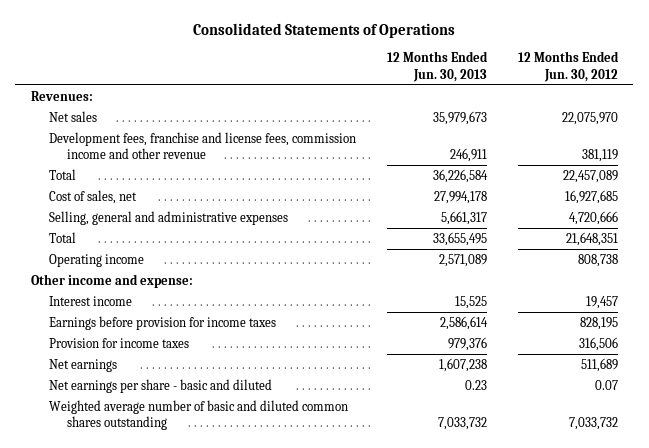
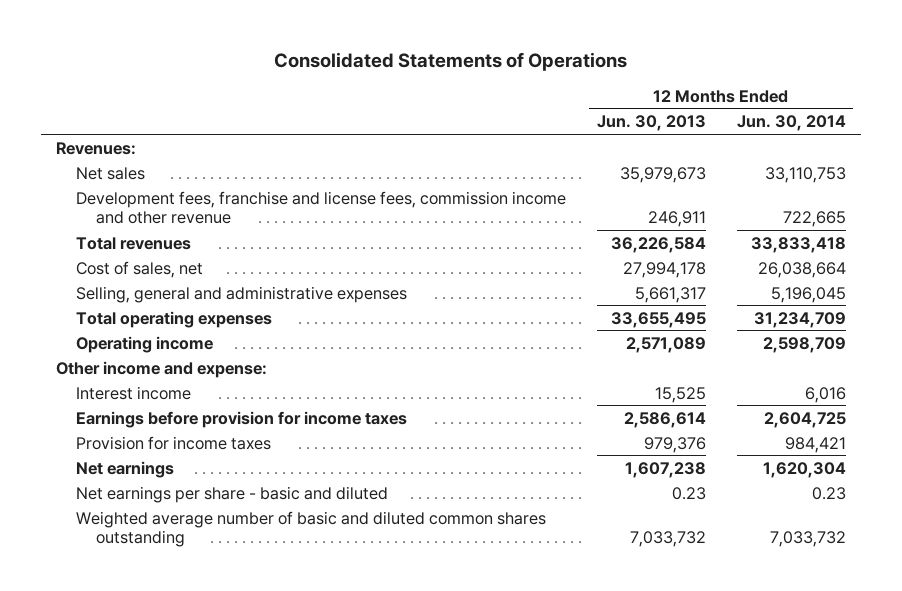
[517,51,619,82] 12 Months Ended Jun. 30, 2012 -> none
none -> [736,115,846,132] Jun. 30, 2014
[48,168,76,180] Total -> [76,236,192,250] Total revenues
[48,231,76,243] Total -> [76,310,273,328] Total operating expenses

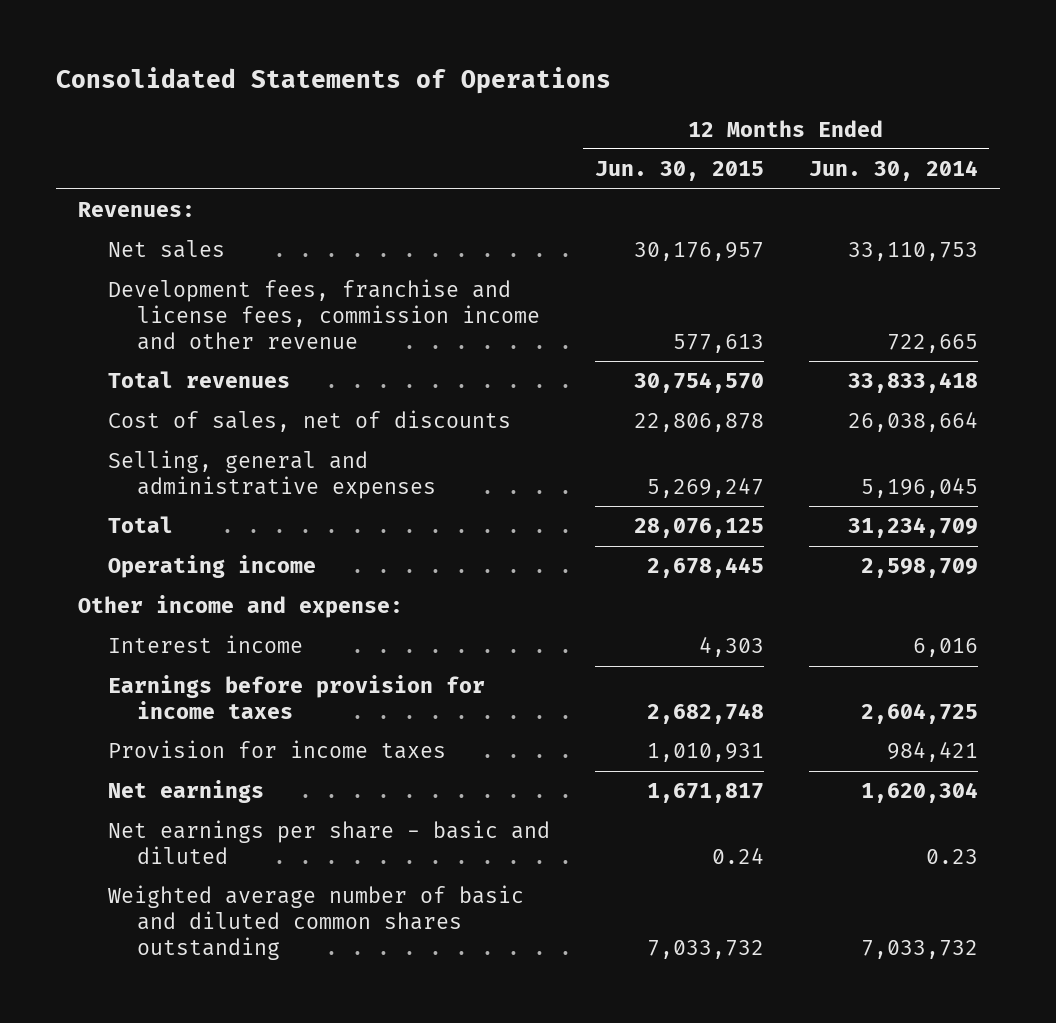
[596,115,706,132] Jun. 30, 2013 -> none
none -> [594,161,764,182] Jun. 30, 2015
[76,260,204,278] Cost of sales, net -> [107,410,511,433] Cost of sales, net of discounts
[76,310,273,328] Total operating expenses -> [107,516,173,534] Total

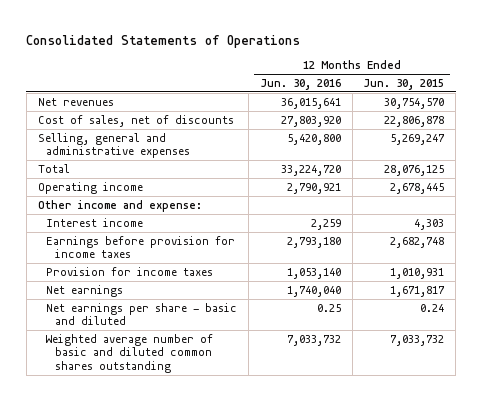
[808,160,978,182] Jun. 30, 2014 -> none
none -> [259,78,341,90] Jun. 30, 2016
[78,202,196,218] Revenues: -> none
[107,240,225,259] Net sales -> none
[107,279,540,350] Development fees, franchise and license fees, commission income and other revenue -> none
[107,371,290,389] Total revenues -> [37,97,114,106] Net revenues

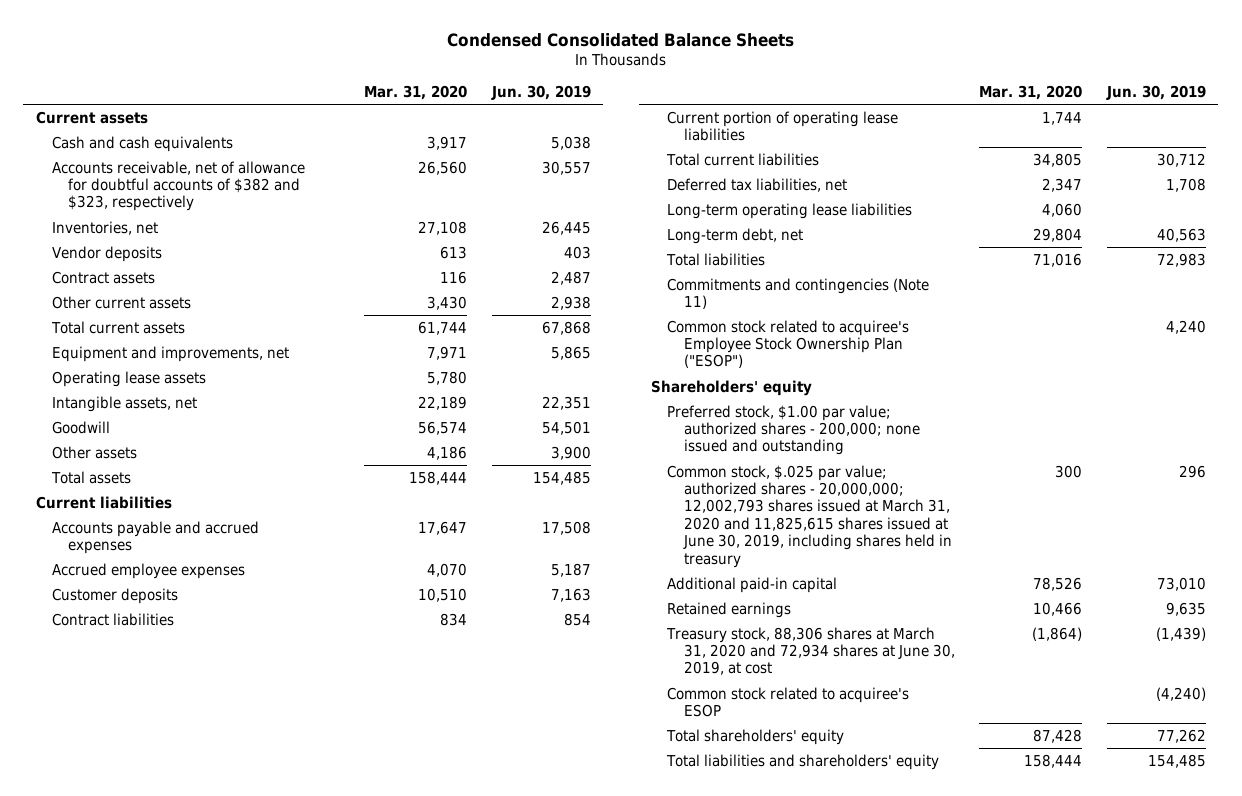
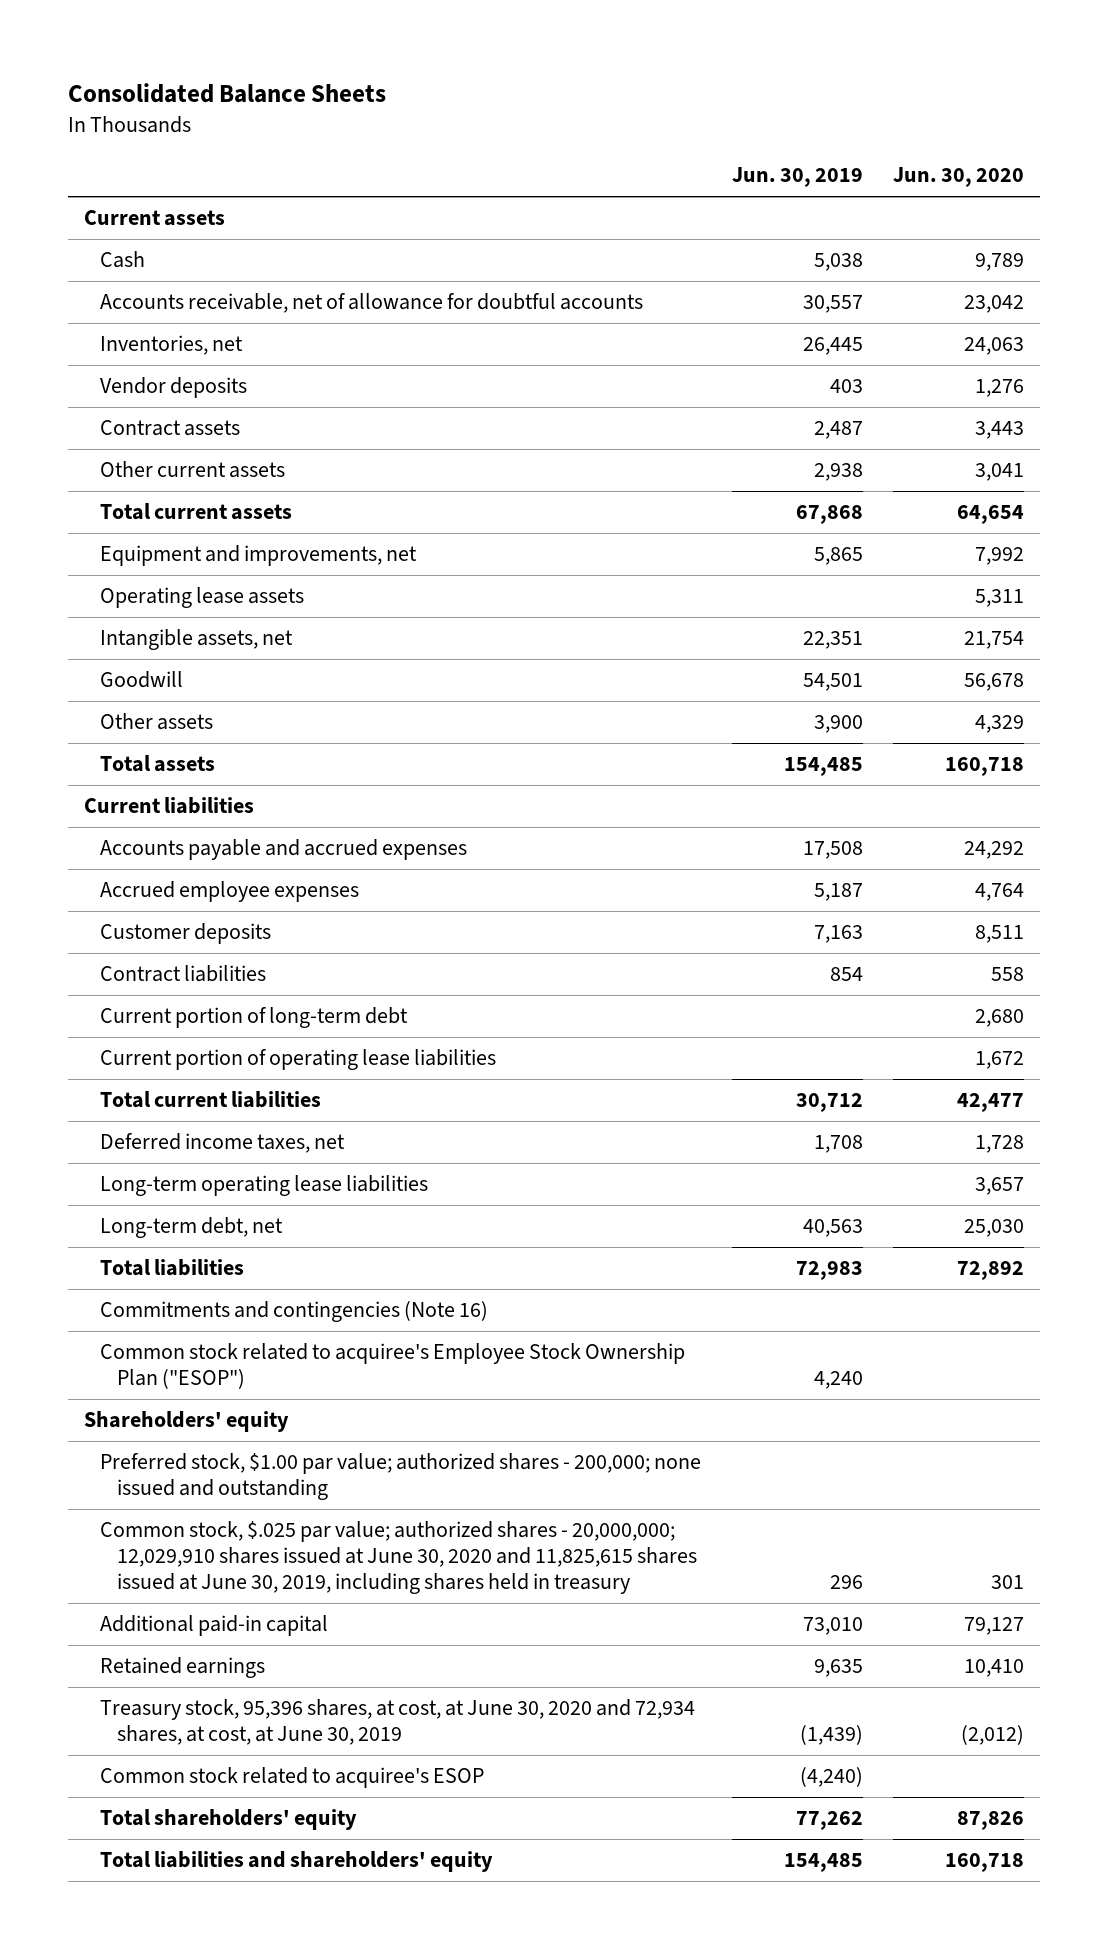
[446,32,794,47] Condensed Consolidated Balance Sheets -> [68,83,387,104] Consolidated Balance Sheets
[364,84,468,100] Mar. 31, 2020 -> none
none -> [893,167,1025,188] Jun. 30, 2020
[52,135,234,152] Cash and cash equivalents -> [100,251,146,269] Cash
[52,160,306,212] Accounts receivable, net of allowance for doubtful accounts of $382 and $323, respectively -> [100,293,644,314] Accounts receivable, net of allowance for doubtful accounts
none -> [100,1007,409,1029] Current portion of long-term debt
[667,177,848,192] Deferred tax liabilities, net -> [100,1133,346,1154] Deferred income taxes, net
[667,277,930,310] Commitments and contingencies (Note 11) -> [100,1301,489,1323] Commitments and contingencies (Note 16)
[667,464,952,568] Common stock, $.025 par value; authorized shares - 20,000,000; 12,002,793 shares issued at March 31, 2020 and 11,825,615 shares issued at June 30, 2019, including shares held in treasury -> [100,1521,698,1594] Common stock, $.025 par value; authorized shares - 20,000,000; 12,029,910 shares issued at June 30, 2020 and 11,825,615 shares issued at June 30, 2019, including shares held in treasury
[666,626,955,676] Treasury stock, 88,306 shares at March 31, 2020 and 72,934 shares at June 30, 2019, at cost -> [100,1699,696,1746] Treasury stock, 95,396 shares, at cost, at June 30, 2020 and 72,934 shares, at cost, at June 30, 2019

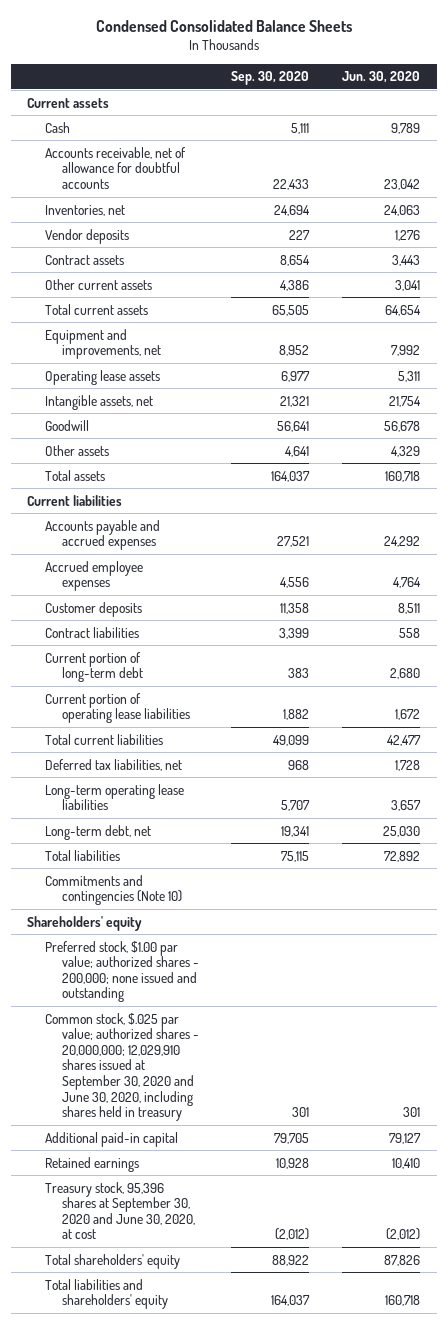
[68,83,387,104] Consolidated Balance Sheets -> [95,19,352,32] Condensed Consolidated Balance Sheets
[731,167,863,188] Jun. 30, 2019 -> none
none -> [231,71,310,86] Sep. 30, 2020
[100,1133,346,1154] Deferred income taxes, net -> [44,758,182,771] Deferred tax liabilities, net
[100,1343,686,1390] Common stock related to acquiree's Employee Stock Ownership Plan ("ESOP") -> none
[100,1301,489,1323] Commitments and contingencies (Note 16) -> [44,874,182,906] Commitments and contingencies (Note 10)
[100,1521,698,1594] Common stock, $.025 par value; authorized shares - 20,000,000; 12,029,910 shares issued at June 30, 2020 and 11,825,615 shares issued at June 30, 2019, including shares held in treasury -> [44,1012,199,1122] Common stock, $.025 par value; authorized shares - 20,000,000; 12,029,910 shares issued at September 30, 2020 and June 30, 2020, including shares held in treasury
[100,1767,485,1789] Common stock related to acquiree's ESOP -> none
[100,1699,696,1746] Treasury stock, 95,396 shares, at cost, at June 30, 2020 and 72,934 shares, at cost, at June 30, 2019 -> [44,1181,195,1240] Treasury stock, 95,396 shares at September 30, 2020 and June 30, 2020, at cost

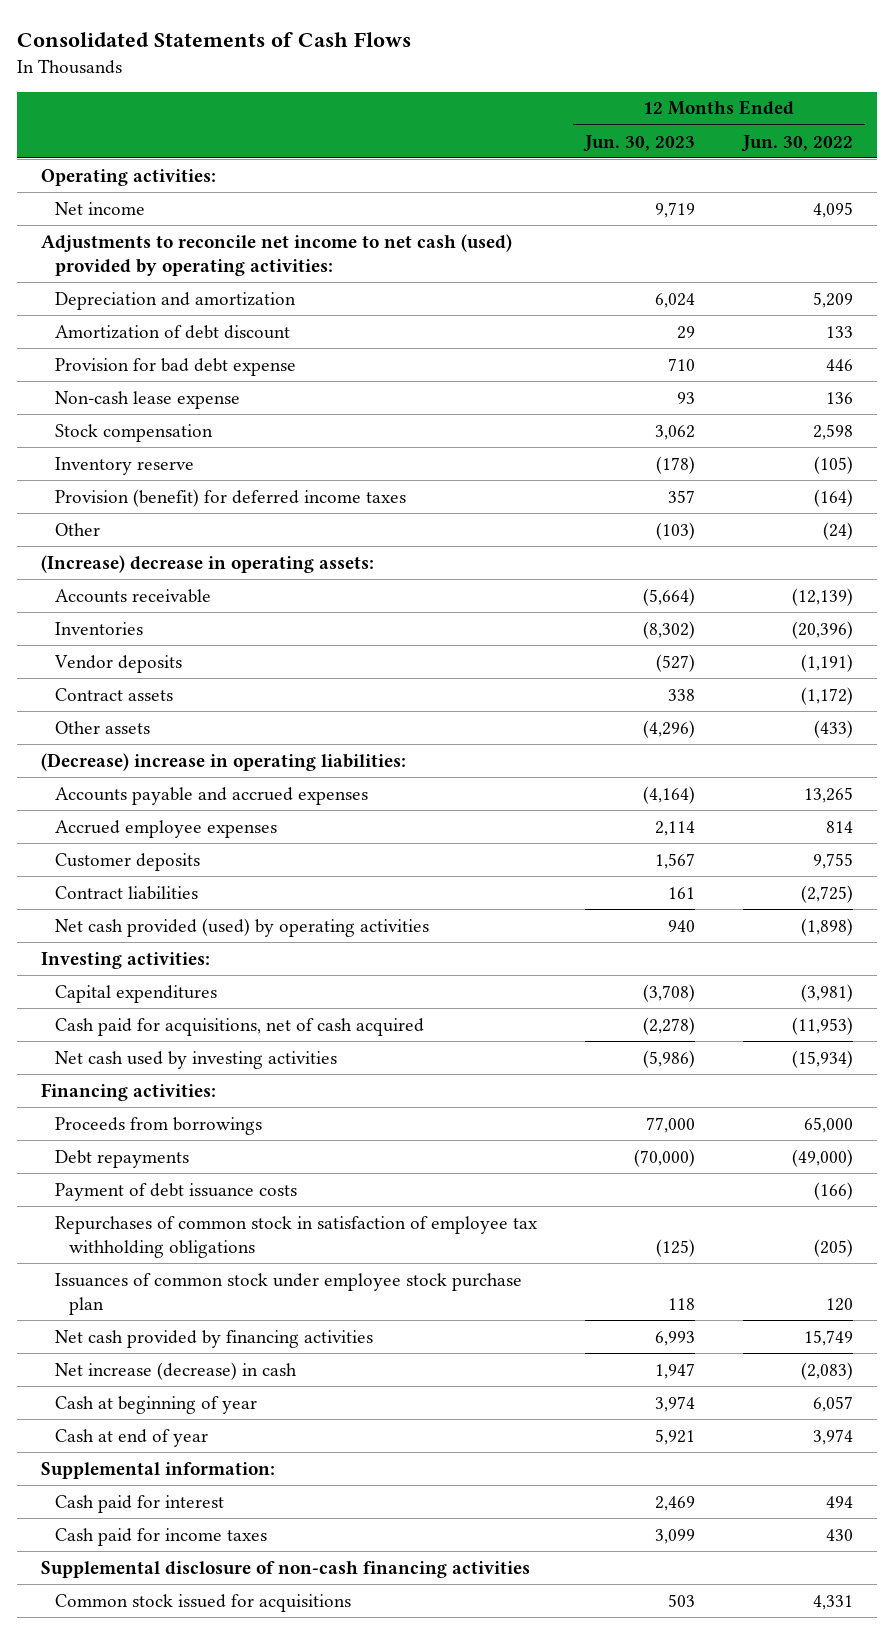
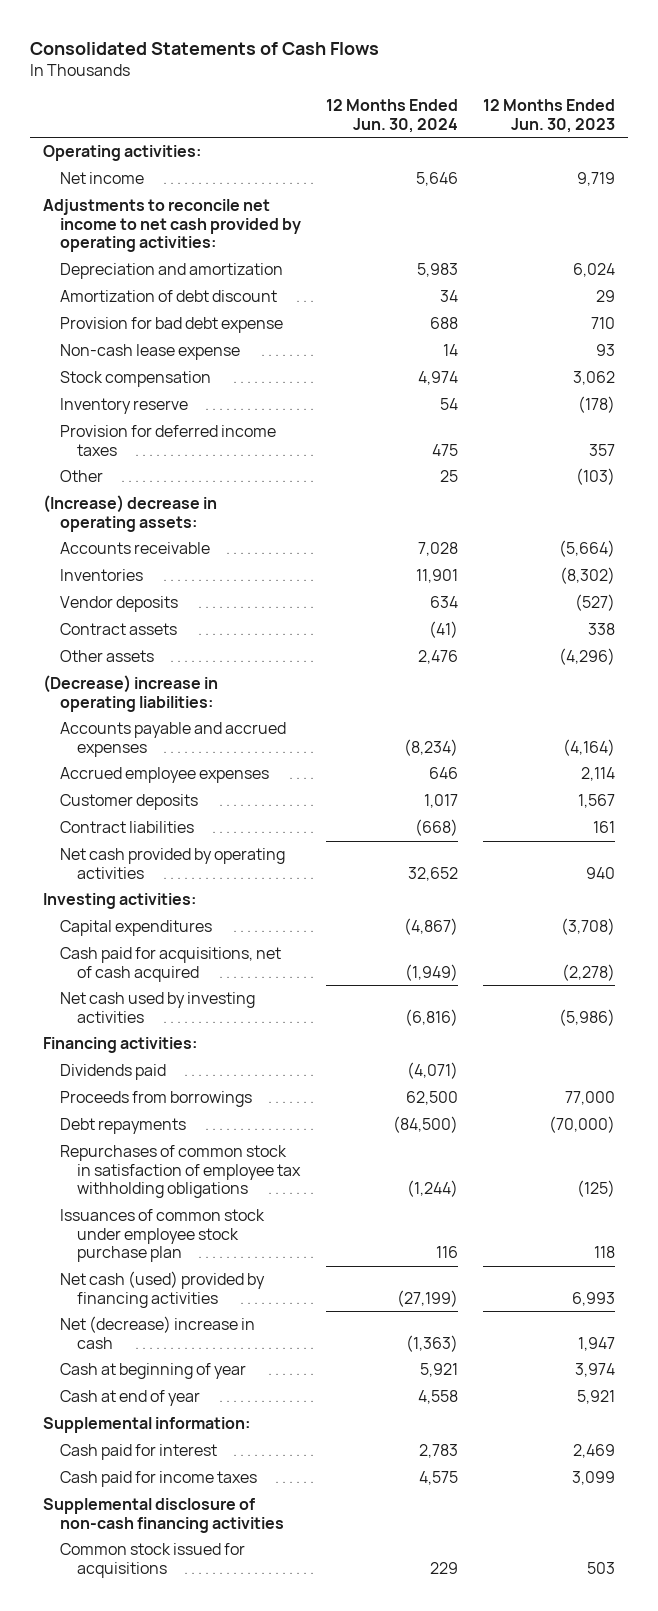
[741,134,854,152] Jun. 30, 2022 -> none
none -> [326,99,459,133] 12 Months Ended Jun. 30, 2024
[41,233,513,277] Adjustments to reconcile net income to net cash (used) provided by operating activities: -> [42,199,301,253] Adjustments to reconcile net income to net cash provided by operating activities:
[55,488,407,507] Provision (benefit) for deferred income taxes -> [59,425,276,456] Provision for deferred income taxes
[55,917,430,937] Net cash provided (used) by operating activities -> [59,848,285,879] Net cash provided by operating activities
none -> [59,1064,166,1081] Dividends paid
[55,1182,298,1201] Payment of debt issuance costs -> none
[55,1329,374,1348] Net cash provided by financing activities -> [59,1271,265,1308] Net cash (used) provided by financing activities
[55,1361,298,1380] Net increase (decrease) in cash -> [59,1316,255,1349] Net (decrease) increase in cash

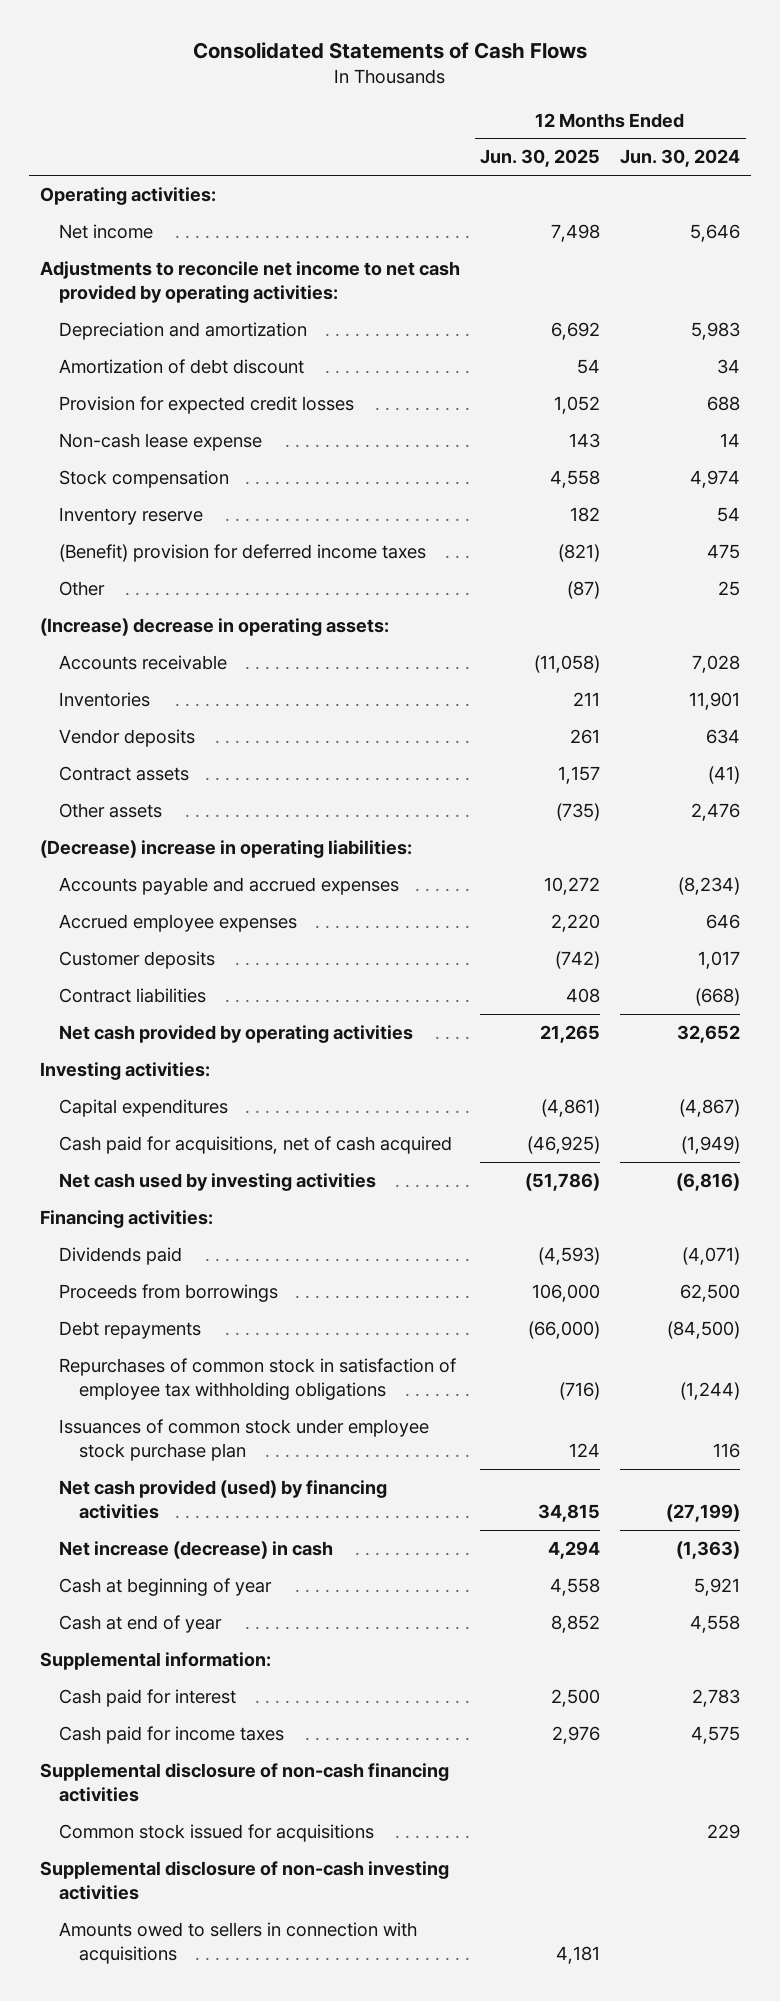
[483,99,616,133] 12 Months Ended Jun. 30, 2023 -> none
none -> [480,149,601,168] Jun. 30, 2025
[59,317,283,334] Provision for bad debt expense -> [59,395,355,414] Provision for expected credit losses
[59,425,276,456] Provision for deferred income taxes -> [59,543,427,562] (Benefit) provision for deferred income taxes
[59,1271,265,1308] Net cash (used) provided by financing activities -> [59,1479,388,1519] Net cash provided (used) by financing activities
[59,1316,255,1349] Net (decrease) increase in cash -> [59,1540,334,1559] Net increase (decrease) in cash
none -> [39,1860,449,1900] Supplemental disclosure of non-cash investing activities
none -> [59,1921,418,1964] Amounts owed to sellers in connection with acquisitions

